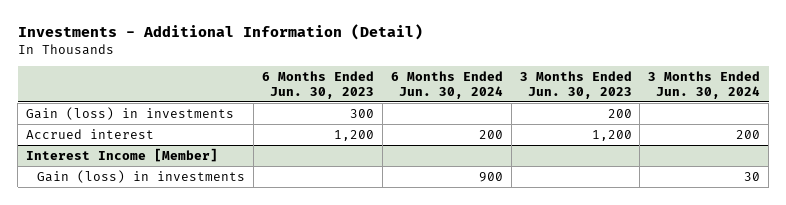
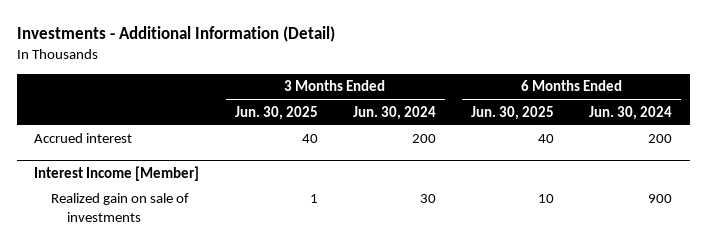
[262,71,375,99] 6 Months Ended Jun. 30, 2023 -> none
[519,71,632,99] 3 Months Ended Jun. 30, 2023 -> none
none -> [234,105,318,120] Jun. 30, 2025
none -> [470,105,554,120] Jun. 30, 2025
[26,106,235,120] Gain (loss) in investments -> none
[37,169,246,183] Gain (loss) in investments -> none
none -> [50,193,189,223] Realized gain on sale of investments

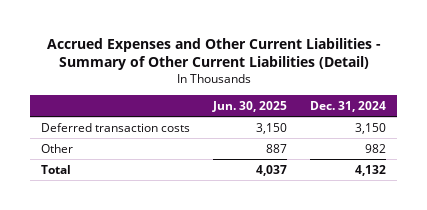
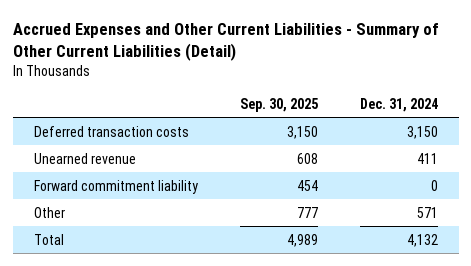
[212,100,288,112] Jun. 30, 2025 -> none
none -> [239,97,318,112] Sep. 30, 2025
none -> [33,152,136,164] Unearned revenue
none -> [33,179,198,194] Forward commitment liability
[364,143,386,153] 982 -> [416,206,438,218] 571

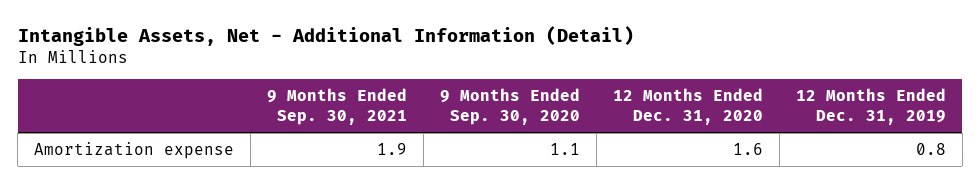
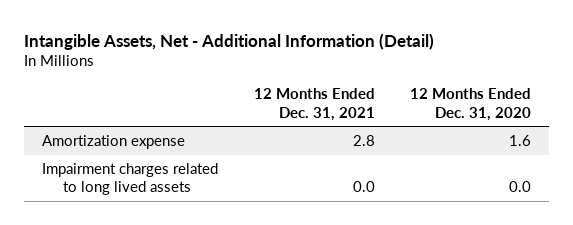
[267,88,408,126] 9 Months Ended Sep. 30, 2021 -> none
[439,88,580,126] 9 Months Ended Sep. 30, 2020 -> none
[795,88,946,126] 12 Months Ended Dec. 31, 2019 -> none
none -> [253,88,375,121] 12 Months Ended Dec. 31, 2021
none -> [42,162,219,196] Impairment charges related to long lived assets

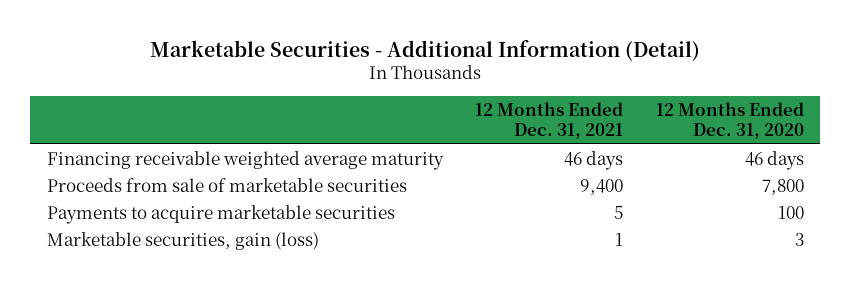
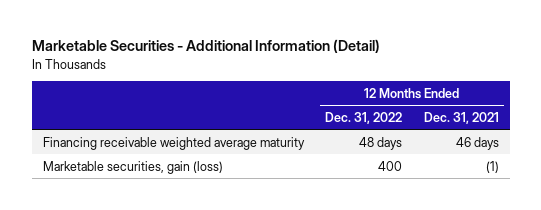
[655,102,804,140] 12 Months Ended Dec. 31, 2020 -> none
none -> [325,111,403,124] Dec. 31, 2022
[46,177,407,192] Proceeds from sale of marketable securities -> none
[46,204,395,224] Payments to acquire marketable securities -> none
[615,232,624,246] 1 -> [485,160,499,173] (1)

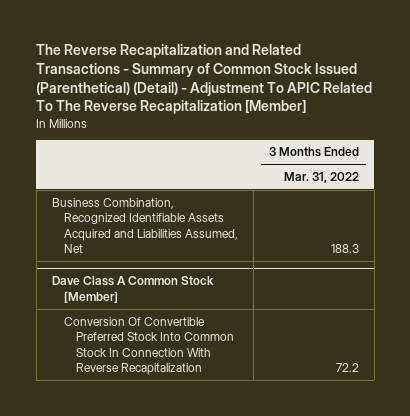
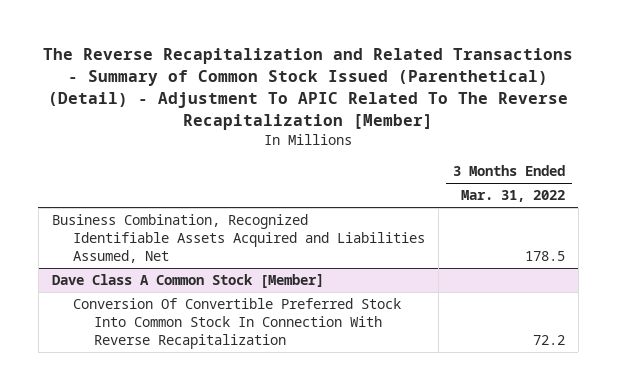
[330,244,359,254] 188.3 -> [524,250,565,261] 178.5

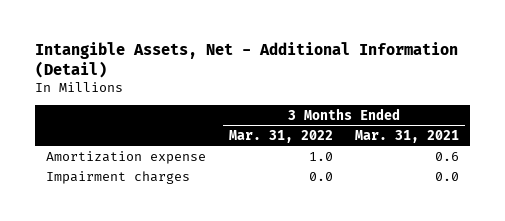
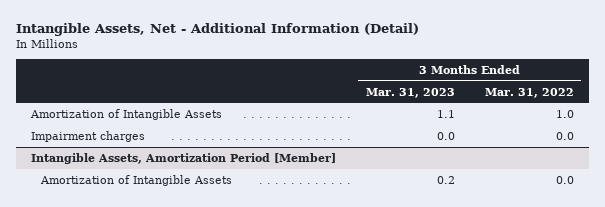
[355,129,460,143] Mar. 31, 2021 -> none
none -> [365,87,455,98] Mar. 31, 2023
[46,150,207,164] Amortization expense -> [29,108,222,120] Amortization of Intangible Assets
none -> [30,152,336,164] Intangible Assets, Amortization Period [Member]
none -> [39,174,232,186] Amortization of Intangible Assets

